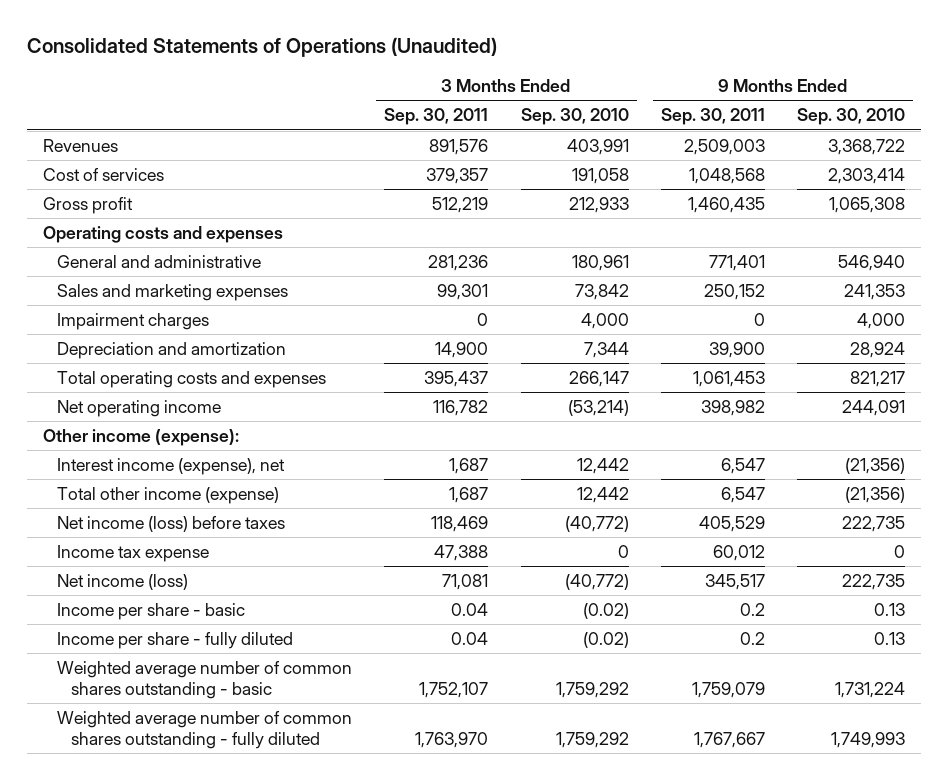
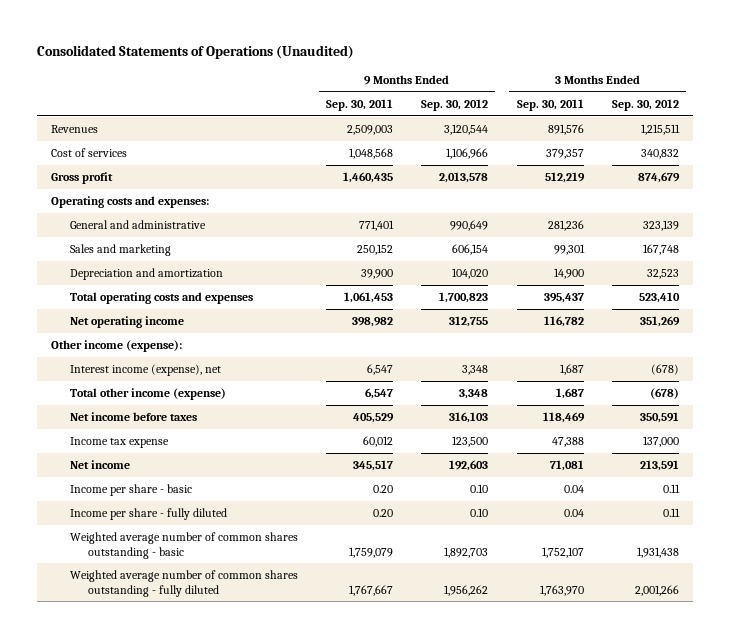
[520,108,629,126] Sep. 30, 2010 -> none
[797,108,906,126] Sep. 30, 2010 -> none
none -> [421,98,489,111] Sep. 30, 2012
none -> [611,98,679,111] Sep. 30, 2012
[42,226,283,244] Operating costs and expenses -> [50,196,209,209] Operating costs and expenses:
[57,313,210,331] Impairment charges -> none
[57,284,289,302] Sales and marketing expenses -> [69,244,171,257] Sales and marketing
[57,516,286,533] Net income (loss) before taxes -> [69,412,197,422] Net income before taxes
[57,574,189,591] Net income (loss) -> [69,460,130,470] Net income
[739,603,765,617] 0.2 -> [372,485,393,494] 0.20
[739,632,765,646] 0.2 -> [372,509,393,518] 0.20

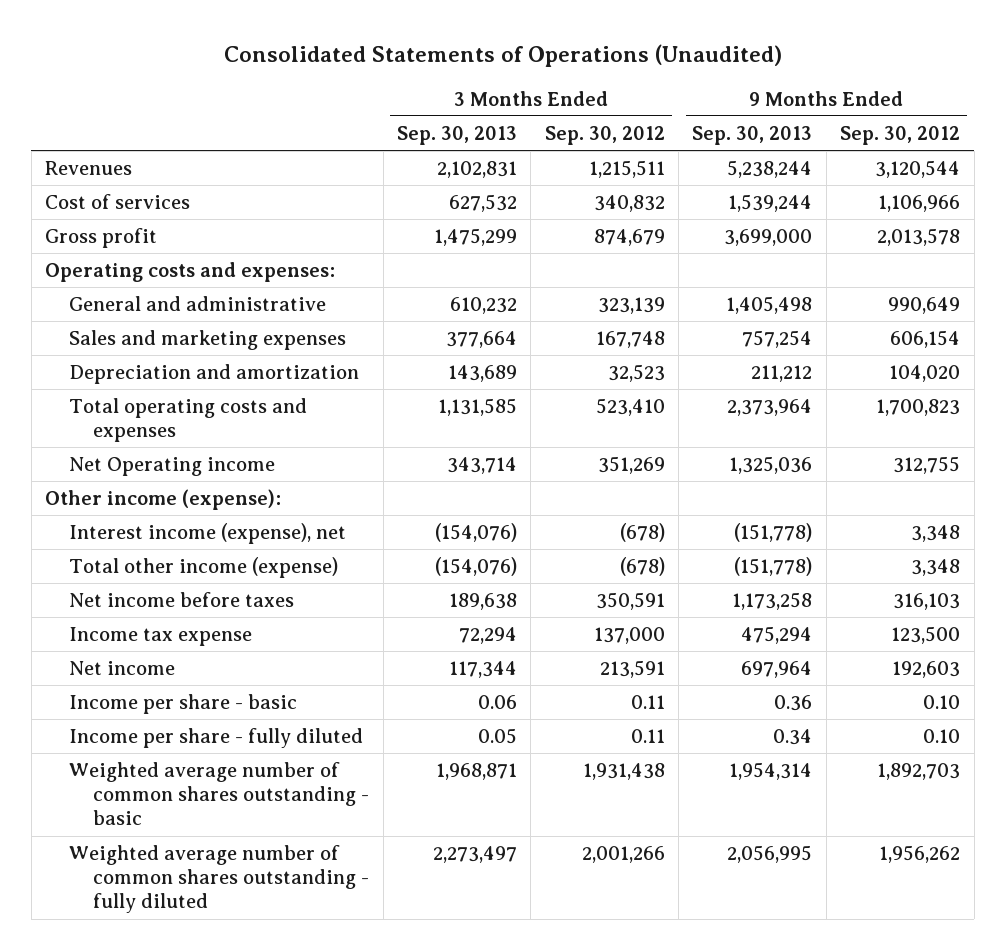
[325,98,393,111] Sep. 30, 2011 -> none
[516,98,584,111] Sep. 30, 2011 -> none
none -> [396,125,517,145] Sep. 30, 2013
none -> [692,125,813,145] Sep. 30, 2013
[69,244,171,257] Sales and marketing -> [69,329,347,350] Sales and marketing expenses
[69,316,184,329] Net operating income -> [69,456,276,476] Net Operating income

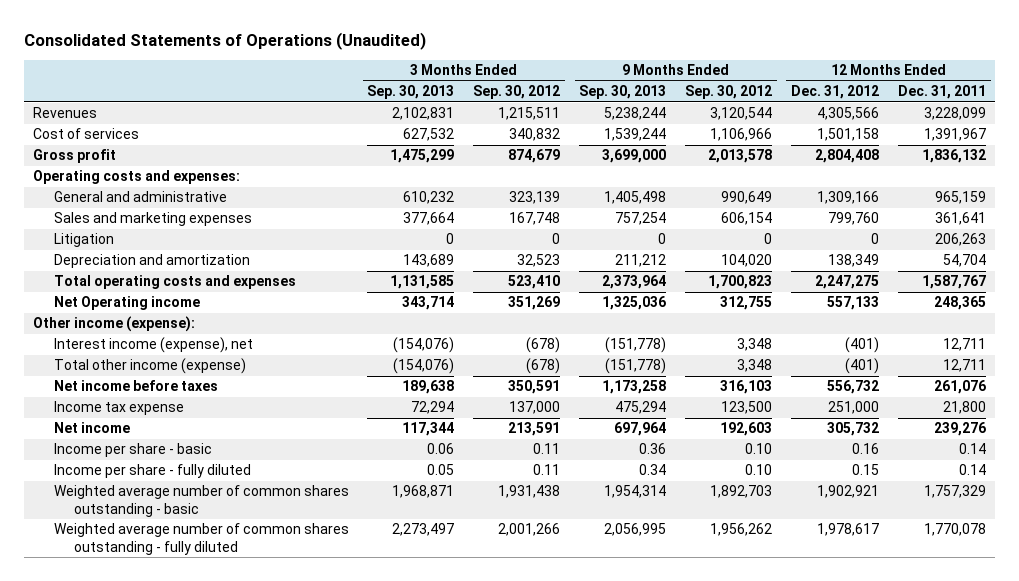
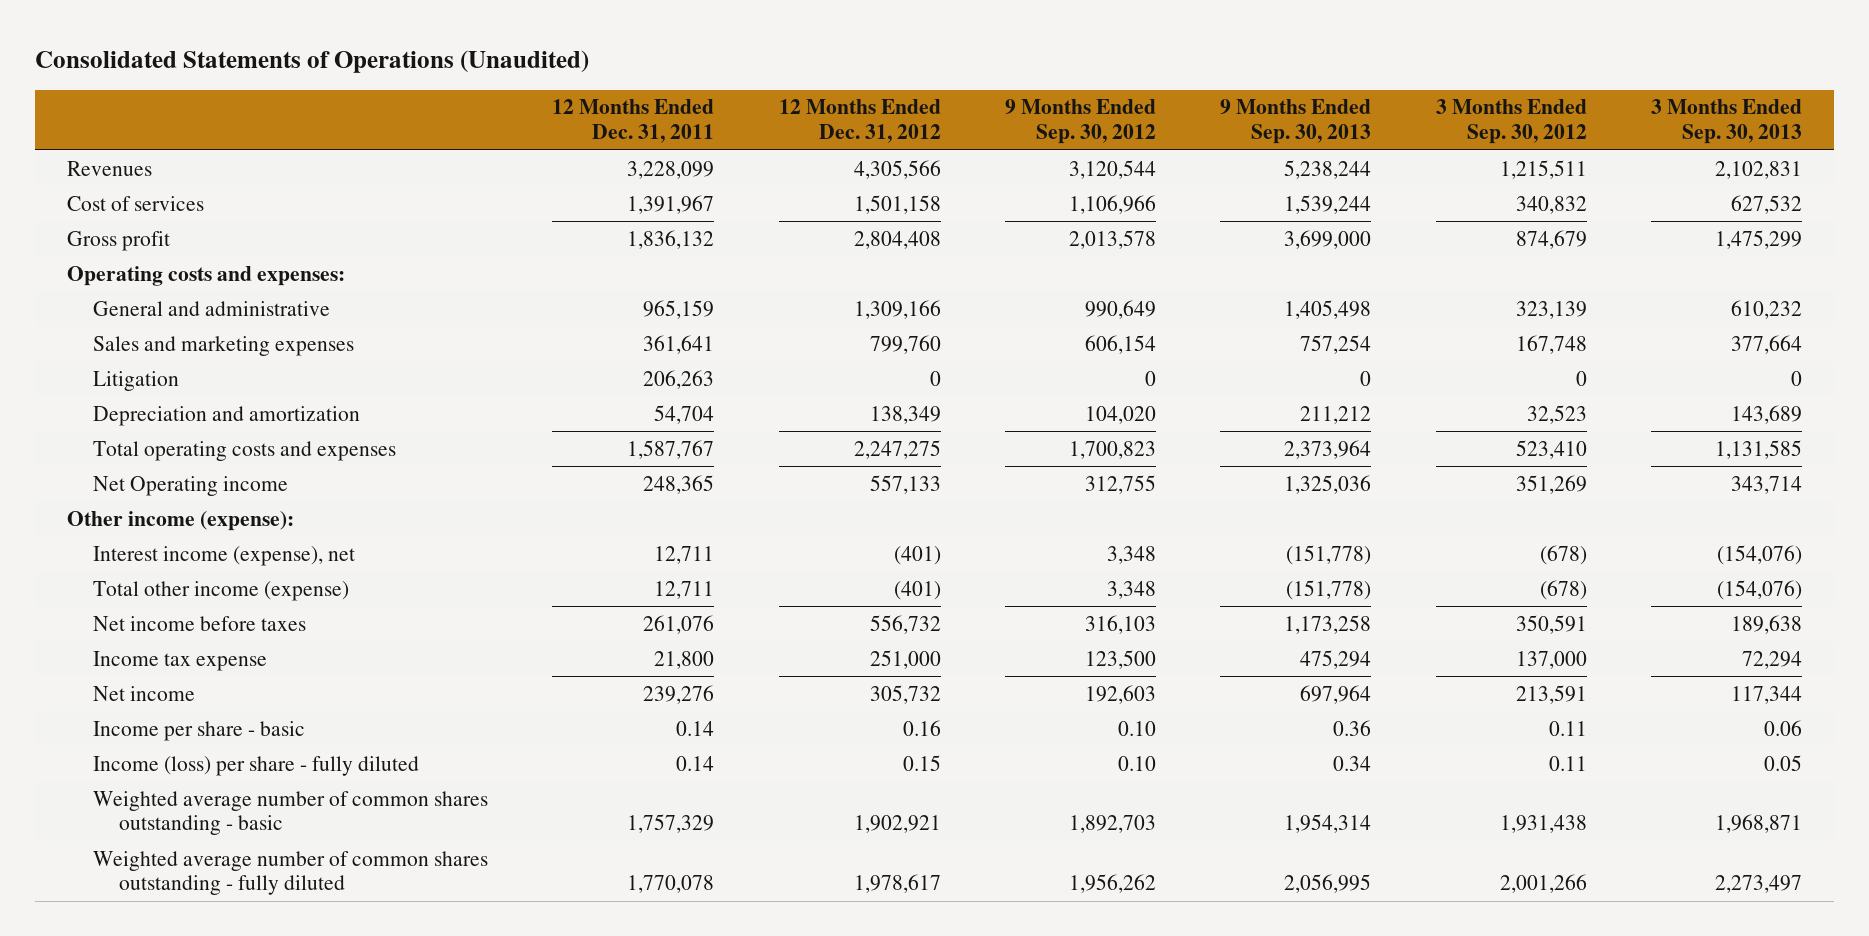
[53,464,251,479] Income per share - fully diluted -> [93,755,420,776] Income (loss) per share - fully diluted

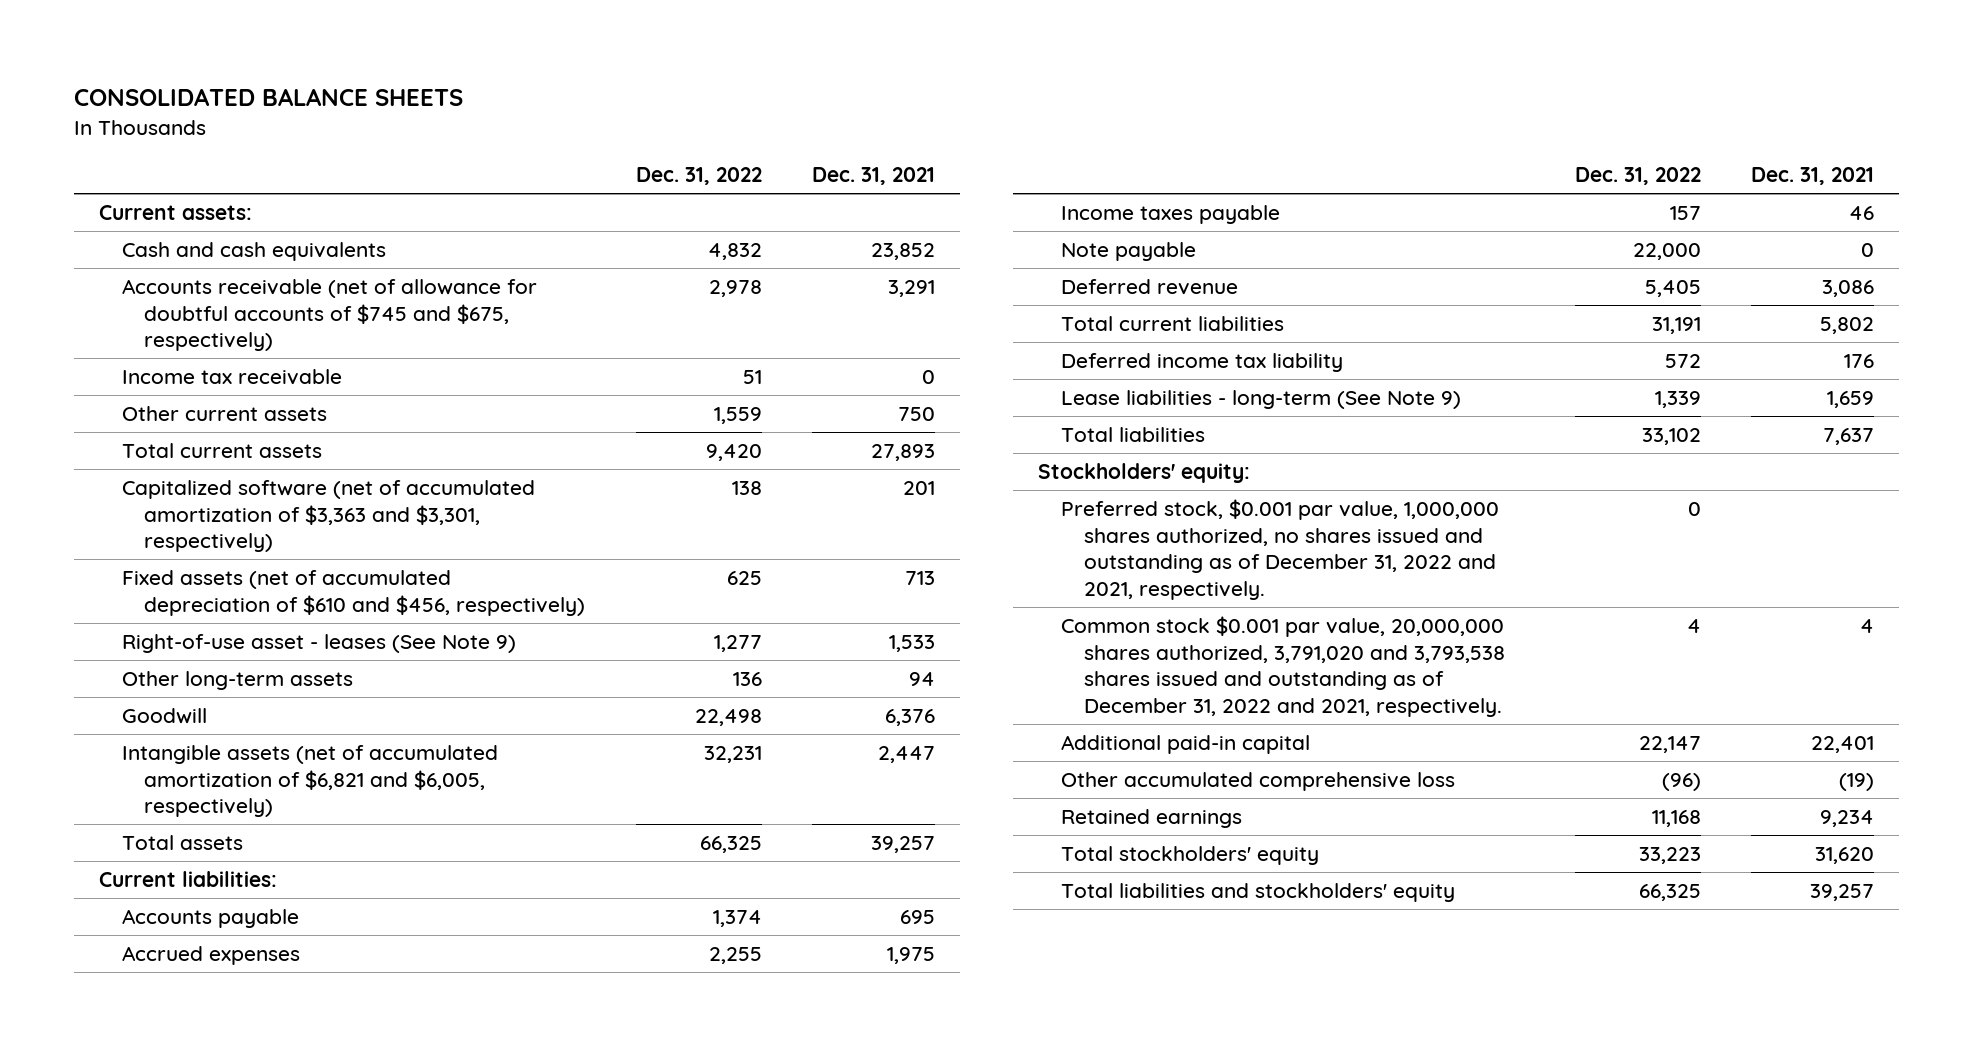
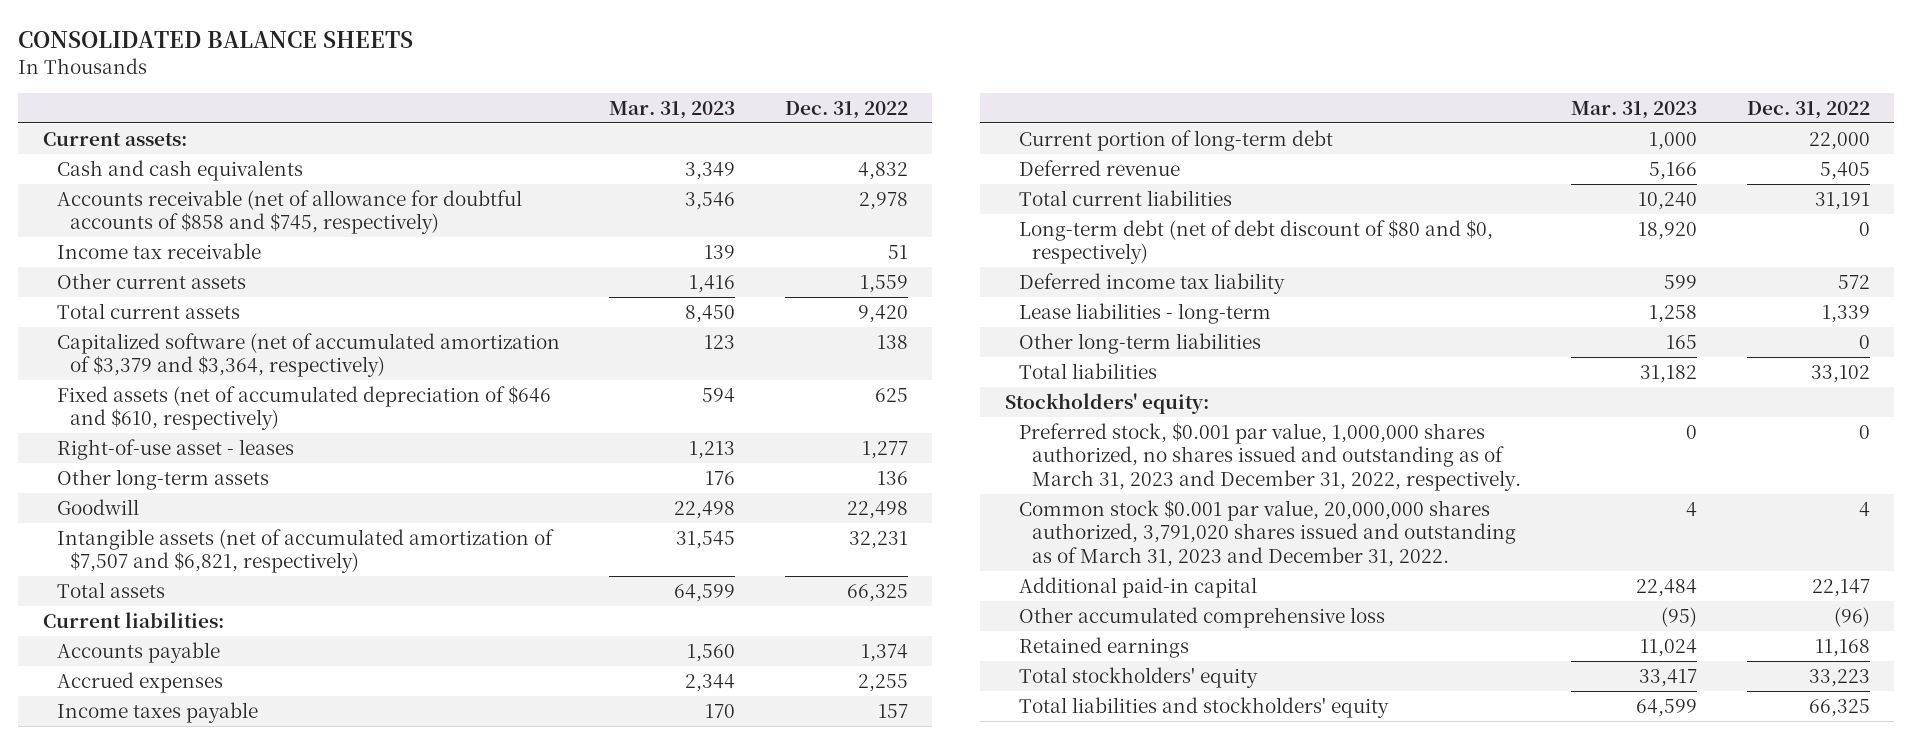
[812,167,936,186] Dec. 31, 2021 -> none
none -> [609,100,736,119] Mar. 31, 2023
[121,279,537,352] Accounts receivable (net of allowance for doubtful accounts of $745 and $675, respectively) -> [56,189,522,235] Accounts receivable (net of allowance for doubtful accounts of $858 and $745, respectively)
[121,480,535,553] Capitalized software (net of accumulated amortization of $3,363 and $3,301, respectively) -> [56,332,560,378] Capitalized software (net of accumulated amortization of $3,379 and $3,364, respectively)
[121,570,586,616] Fixed assets (net of accumulated depreciation of $610 and $456, respectively) -> [56,385,551,431] Fixed assets (net of accumulated depreciation of $646 and $610, respectively)
[121,634,516,654] Right-of-use asset - leases (See Note 9) -> [56,438,294,460] Right-of-use asset - leases
[121,745,498,818] Intangible assets (net of accumulated amortization of $6,821 and $6,005, respectively) -> [56,528,554,574] Intangible assets (net of accumulated amortization of $7,507 and $6,821, respectively)
[1060,242,1196,262] Note payable -> none
none -> [1018,129,1333,151] Current portion of long-term debt
none -> [1018,219,1493,265] Long-term debt (net of debt discount of $80 and $0, respectively)
[1060,390,1461,410] Lease liabilities - long-term (See Note 9) -> [1018,302,1271,324] Lease liabilities - long-term
none -> [1018,332,1261,354] Other long-term liabilities
[1060,499,1499,600] Preferred stock, $0.001 par value, 1,000,000 shares authorized, no shares issued and outstanding as of December 31, 2022 and 2021, respectively. -> [1018,422,1522,491] Preferred stock, $0.001 par value, 1,000,000 shares authorized, no shares issued and outstanding as of March 31, 2023 and December 31, 2022, respectively.
[1060,616,1505,717] Common stock $0.001 par value, 20,000,000 shares authorized, 3,791,020 and 3,793,538 shares issued and outstanding as of December 31, 2022 and 2021, respectively. -> [1018,499,1517,567] Common stock $0.001 par value, 20,000,000 shares authorized, 3,791,020 shares issued and outstanding as of March 31, 2023 and December 31, 2022.

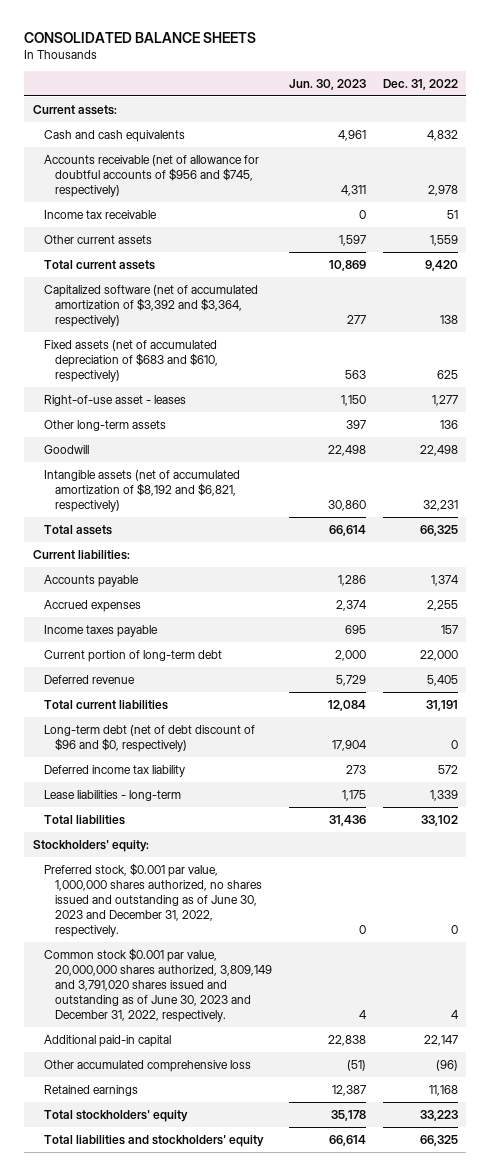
[609,100,736,119] Mar. 31, 2023 -> none
none -> [289,78,367,90] Jun. 30, 2023
[56,189,522,235] Accounts receivable (net of allowance for doubtful accounts of $858 and $745, respectively) -> [43,154,259,197] Accounts receivable (net of allowance for doubtful accounts of $956 and $745, respectively)
[56,332,560,378] Capitalized software (net of accumulated amortization of $3,379 and $3,364, respectively) -> [43,284,258,327] Capitalized software (net of accumulated amortization of $3,392 and $3,364, respectively)
[56,385,551,431] Fixed assets (net of accumulated depreciation of $646 and $610, respectively) -> [43,339,219,382] Fixed assets (net of accumulated depreciation of $683 and $610, respectively)
[56,528,554,574] Intangible assets (net of accumulated amortization of $7,507 and $6,821, respectively) -> [43,469,240,512] Intangible assets (net of accumulated amortization of $8,192 and $6,821, respectively)
[1018,219,1493,265] Long-term debt (net of debt discount of $80 and $0, respectively) -> [43,724,255,752] Long-term debt (net of debt discount of $96 and $0, respectively)
[1018,332,1261,354] Other long-term liabilities -> none
[1018,422,1522,491] Preferred stock, $0.001 par value, 1,000,000 shares authorized, no shares issued and outstanding as of March 31, 2023 and December 31, 2022, respectively. -> [43,862,263,937] Preferred stock, $0.001 par value, 1,000,000 shares authorized, no shares issued and outstanding as of June 30, 2023 and December 31, 2022, respectively.
[1018,499,1517,567] Common stock $0.001 par value, 20,000,000 shares authorized, 3,791,020 shares issued and outstanding as of March 31, 2023 and December 31, 2022. -> [43,947,273,1022] Common stock $0.001 par value, 20,000,000 shares authorized, 3,809,149 and 3,791,020 shares issued and outstanding as of June 30, 2023 and December 31, 2022, respectively.

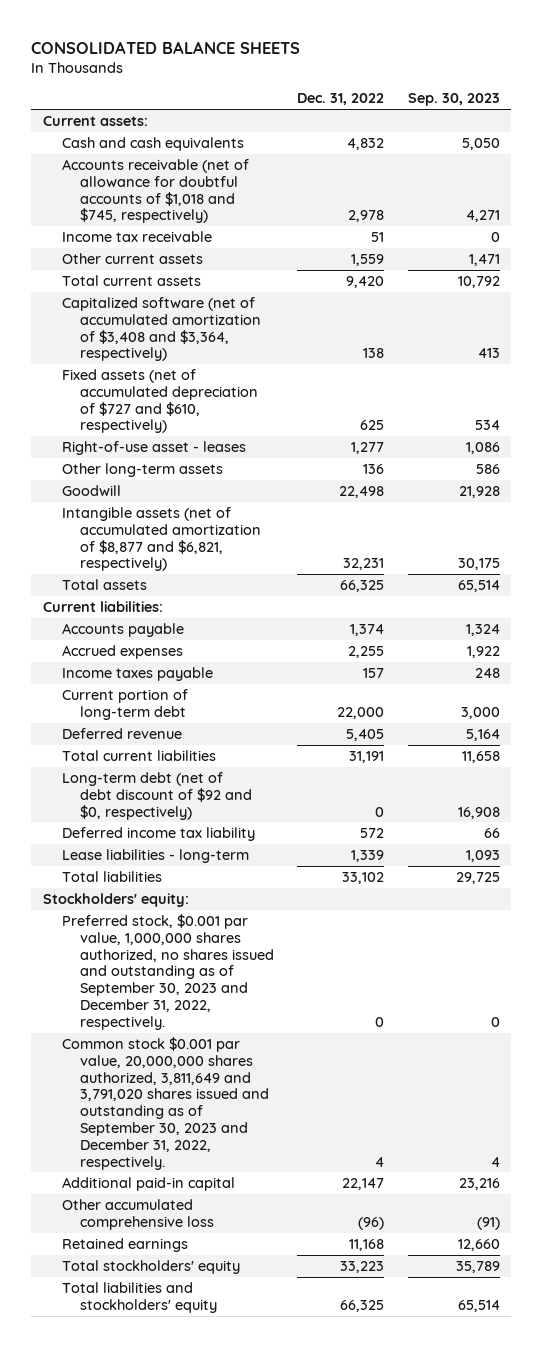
[289,78,367,90] Jun. 30, 2023 -> none
none -> [407,93,500,107] Sep. 30, 2023
[43,154,259,197] Accounts receivable (net of allowance for doubtful accounts of $956 and $745, respectively) -> [61,158,249,224] Accounts receivable (net of allowance for doubtful accounts of $1,018 and $745, respectively)
[43,284,258,327] Capitalized software (net of accumulated amortization of $3,392 and $3,364, respectively) -> [61,296,262,362] Capitalized software (net of accumulated amortization of $3,408 and $3,364, respectively)
[43,339,219,382] Fixed assets (net of accumulated depreciation of $683 and $610, respectively) -> [61,368,259,434] Fixed assets (net of accumulated depreciation of $727 and $610, respectively)
[43,469,240,512] Intangible assets (net of accumulated amortization of $8,192 and $6,821, respectively) -> [61,506,262,572] Intangible assets (net of accumulated amortization of $8,877 and $6,821, respectively)
[43,724,255,752] Long-term debt (net of debt discount of $96 and $0, respectively) -> [61,771,253,820] Long-term debt (net of debt discount of $92 and $0, respectively)
[43,862,263,937] Preferred stock, $0.001 par value, 1,000,000 shares authorized, no shares issued and outstanding as of June 30, 2023 and December 31, 2022, respectively. -> [61,913,275,1030] Preferred stock, $0.001 par value, 1,000,000 shares authorized, no shares issued and outstanding as of September 30, 2023 and December 31, 2022, respectively.
[43,947,273,1022] Common stock $0.001 par value, 20,000,000 shares authorized, 3,809,149 and 3,791,020 shares issued and outstanding as of June 30, 2023 and December 31, 2022, respectively. -> [61,1036,270,1170] Common stock $0.001 par value, 20,000,000 shares authorized, 3,811,649 and 3,791,020 shares issued and outstanding as of September 30, 2023 and December 31, 2022, respectively.

